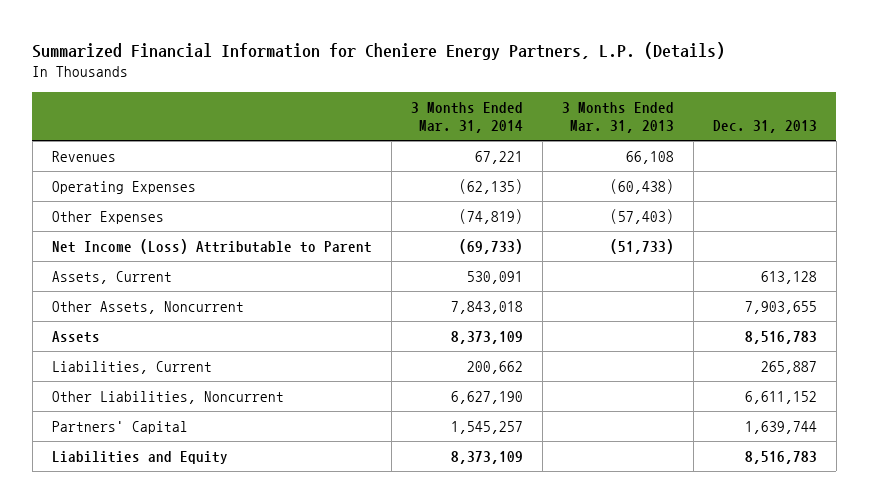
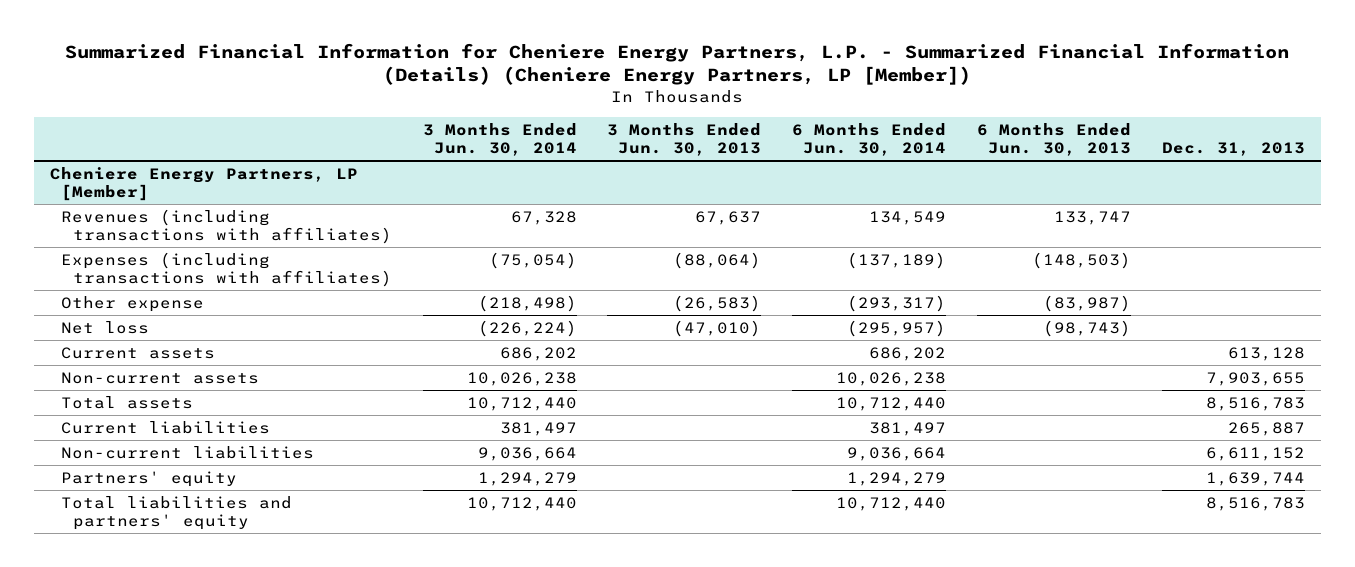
[32,41,726,60] Summarized Financial Information for Cheniere Energy Partners, L.P. (Details) -> [65,42,1290,86] Summarized Financial Information for Cheniere Energy Partners, L.P. - Summarized Financial Information (Details) (Cheniere Energy Partners, LP [Member])
[410,101,523,133] 3 Months Ended Mar. 31, 2014 -> none
[561,101,674,133] 3 Months Ended Mar. 31, 2013 -> none
none -> [422,123,577,156] 3 Months Ended Jun. 30, 2014
none -> [607,123,762,156] 3 Months Ended Jun. 30, 2013
none -> [792,123,947,156] 6 Months Ended Jun. 30, 2014
none -> [977,123,1132,156] 6 Months Ended Jun. 30, 2013
none -> [49,166,358,201] Cheniere Energy Partners, LP [Member]
[51,150,116,162] Revenues -> [61,208,392,244] Revenues (including transactions with affiliates)
[51,180,196,194] Operating Expenses -> [61,251,392,287] Expenses (including transactions with affiliates)
[51,210,164,224] Other Expenses -> [61,295,205,312] Other expense
[51,238,372,254] Net Income (Loss) Attributable to Parent -> [61,320,150,334] Net loss
[51,270,172,284] Assets, Current -> [61,346,216,359] Current assets
[51,300,244,314] Other Assets, Noncurrent -> [61,371,260,384] Non-current assets
[51,330,100,343] Assets -> [61,395,194,409] Total assets
[51,360,212,374] Liabilities, Current -> [61,420,271,434] Current liabilities
[51,390,284,404] Other Liabilities, Noncurrent -> [61,445,315,459] Non-current liabilities
[51,420,188,434] Partners' Capital -> [61,470,238,487] Partners' equity
[51,450,228,464] Liabilities and Equity -> [61,495,293,530] Total liabilities and partners' equity

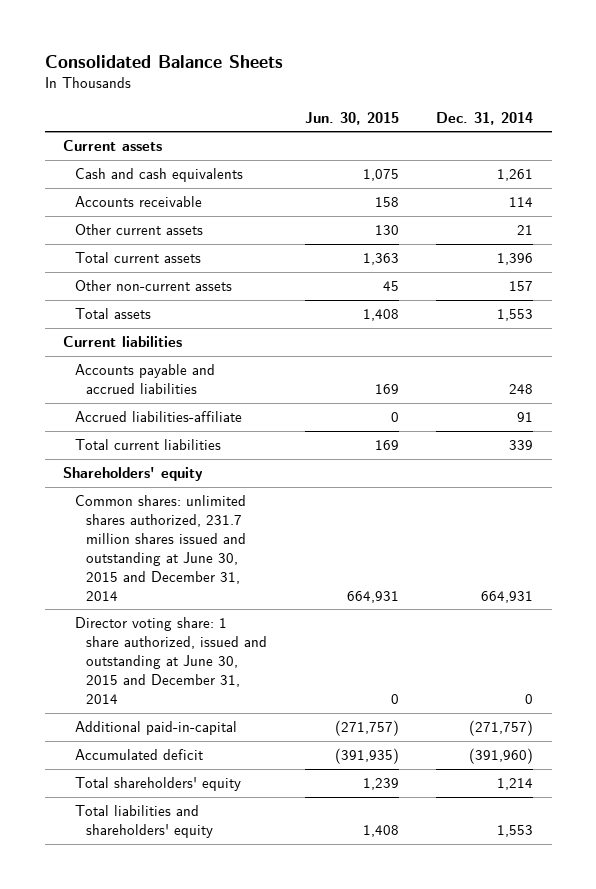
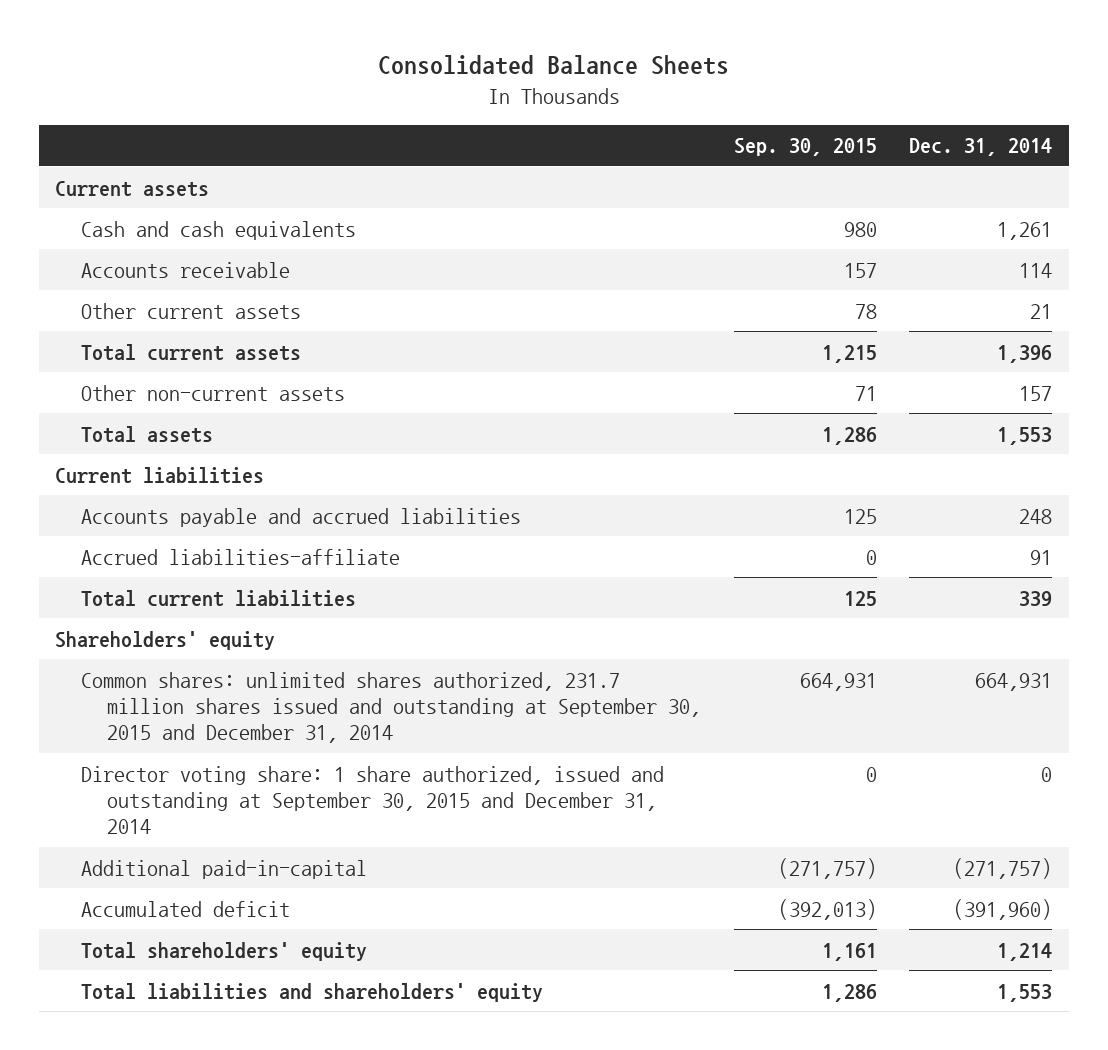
[304,111,399,125] Jun. 30, 2015 -> none
none -> [733,138,877,157] Sep. 30, 2015
[74,495,247,601] Common shares: unlimited shares authorized, 231.7 million shares issued and outstanding at June 30, 2015 and December 31, 2014 -> [81,671,702,744] Common shares: unlimited shares authorized, 231.7 million shares issued and outstanding at September 30, 2015 and December 31, 2014
[74,617,268,704] Director voting share: 1 share authorized, issued and outstanding at June 30, 2015 and December 31, 2014 -> [81,765,665,835] Director voting share: 1 share authorized, issued and outstanding at September 30, 2015 and December 31, 2014

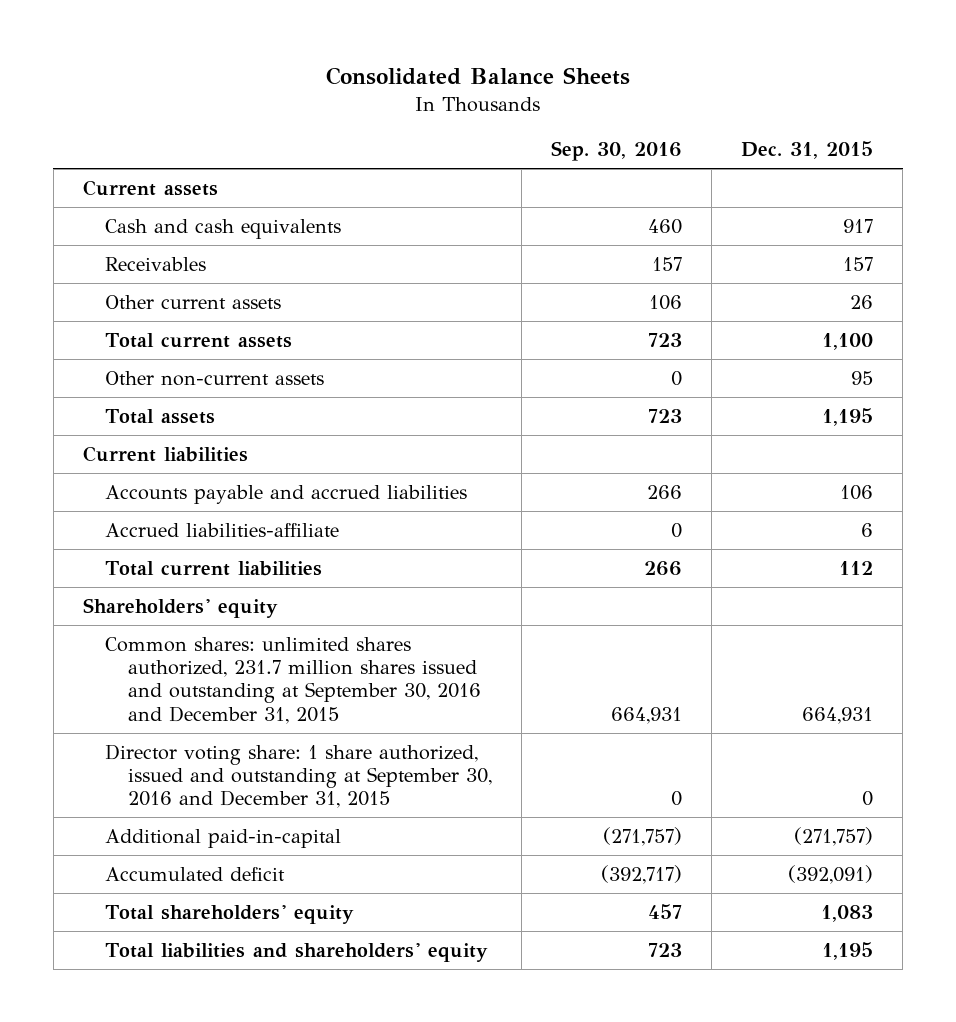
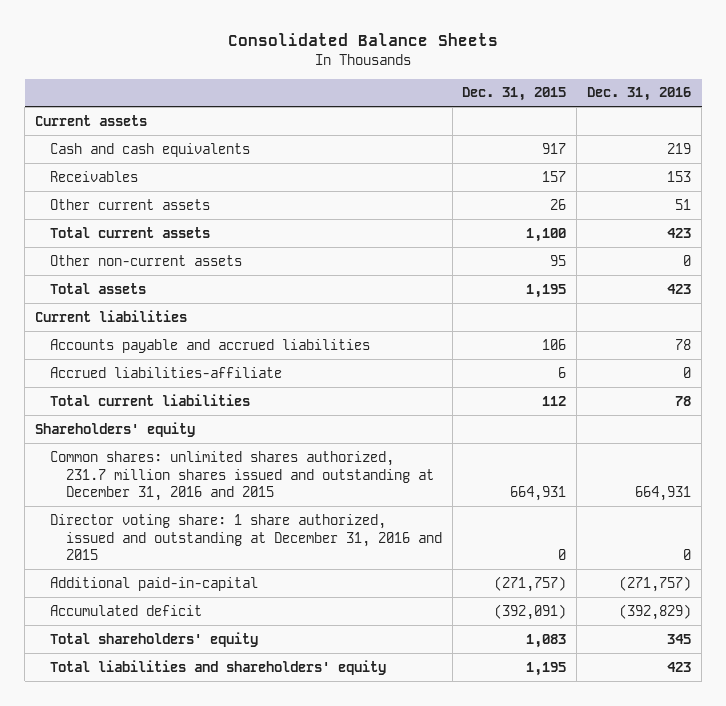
[551,141,683,162] Sep. 30, 2016 -> none
none -> [587,87,692,102] Dec. 31, 2016
[105,636,481,724] Common shares: unlimited shares authorized, 231.7 million shares issued and outstanding at September 30, 2016 and December 31, 2015 -> [50,450,434,502] Common shares: unlimited shares authorized, 231.7 million shares issued and outstanding at December 31, 2016 and 2015
[105,743,492,809] Director voting share: 1 share authorized, issued and outstanding at September 30, 2016 and December 31, 2015 -> [50,513,442,561] Director voting share: 1 share authorized, issued and outstanding at December 31, 2016 and 2015

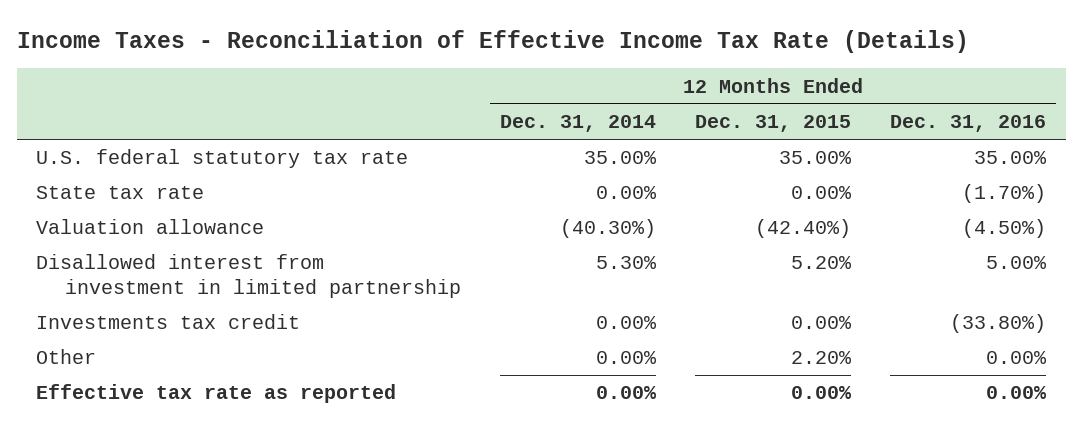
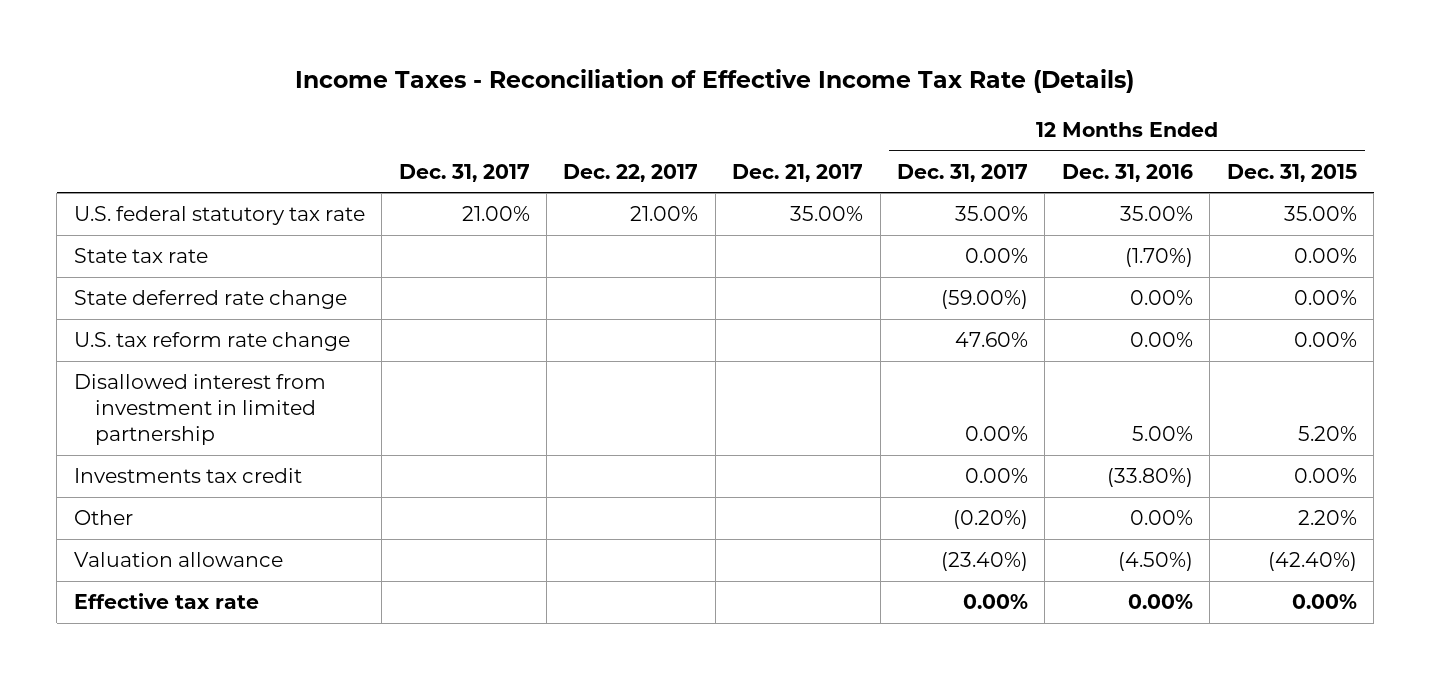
[500,115,657,133] Dec. 31, 2014 -> none
none -> [398,163,530,182] Dec. 31, 2017
none -> [563,163,699,182] Dec. 22, 2017
none -> [732,163,864,182] Dec. 21, 2017
none -> [897,163,1029,182] Dec. 31, 2017
none -> [73,290,347,310] State deferred rate change
none -> [73,332,350,352] U.S. tax reform rate change
[36,219,265,235] Valuation allowance -> [73,552,283,568] Valuation allowance
[36,384,397,404] Effective tax rate as reported -> [73,593,259,610] Effective tax rate

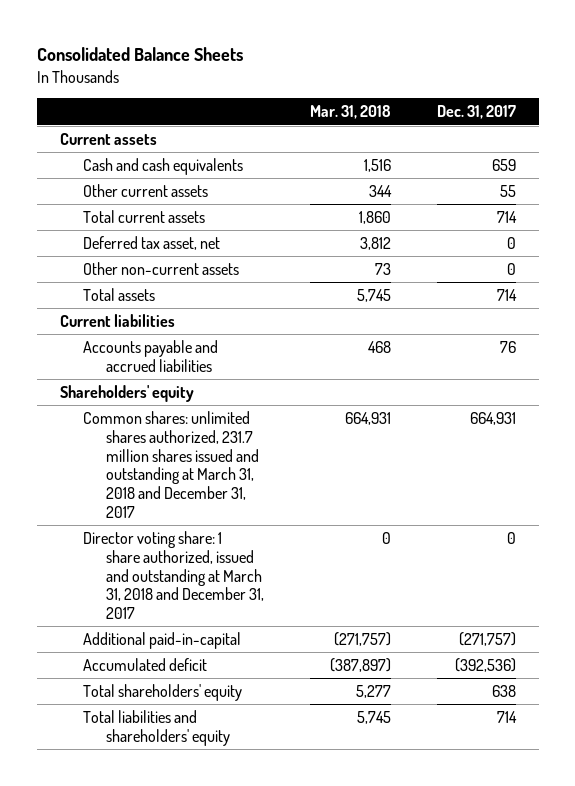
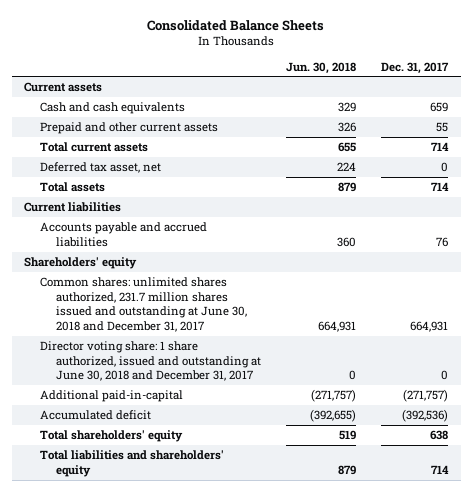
[310,105,392,120] Mar. 31, 2018 -> none
none -> [285,61,356,74] Jun. 30, 2018
[82,183,208,197] Other current assets -> [40,122,219,135] Prepaid and other current assets
[82,261,239,275] Other non-current assets -> none
[82,410,260,518] Common shares: unlimited shares authorized, 231.7 million shares issued and outstanding at March 31, 2018 and December 31, 2017 -> [40,277,247,332] Common shares: unlimited shares authorized, 231.7 million shares issued and outstanding at June 30, 2018 and December 31, 2017
[82,530,265,620] Director voting share: 1 share authorized, issued and outstanding at March 31, 2018 and December 31, 2017 -> [40,341,261,382] Director voting share: 1 share authorized, issued and outstanding at June 30, 2018 and December 31, 2017

